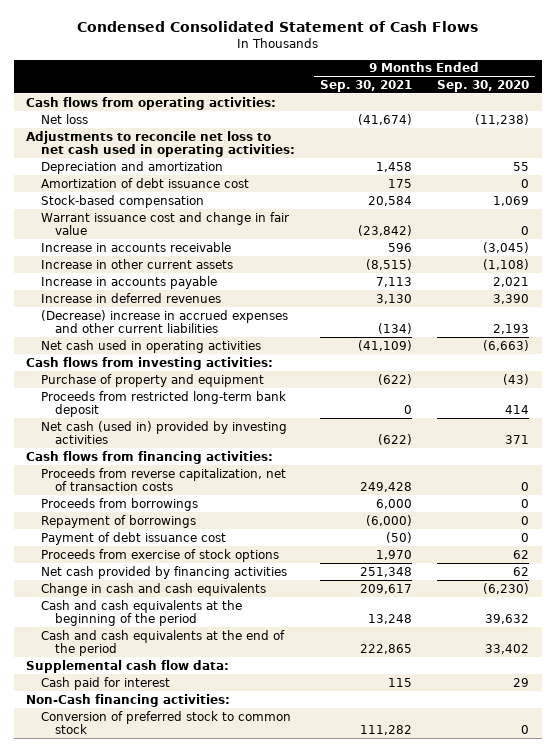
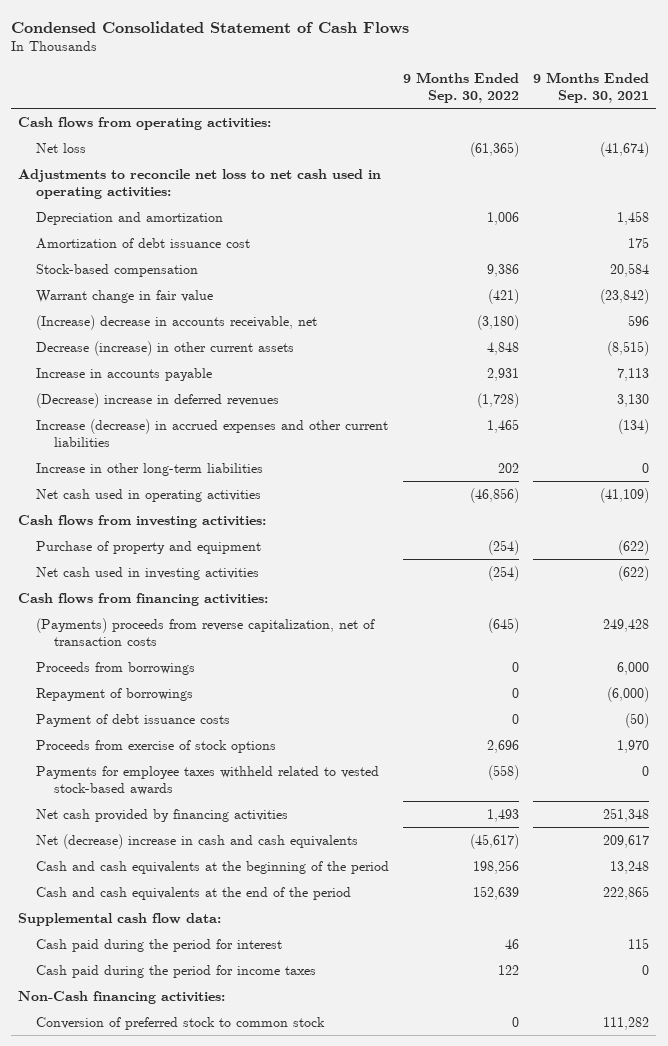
[436,79,529,92] Sep. 30, 2020 -> none
none -> [403,72,520,104] 9 Months Ended Sep. 30, 2022
[40,211,289,236] Warrant issuance cost and change in fair value -> [36,289,214,303] Warrant change in fair value
[40,241,231,252] Increase in accounts receivable -> [36,314,318,330] (Increase) decrease in accounts receivable, net
[40,258,233,269] Increase in other current assets -> [36,340,295,356] Decrease (increase) in other current assets
[40,292,221,303] Increase in deferred revenues -> [36,392,280,408] (Decrease) increase in deferred revenues
[40,309,288,334] (Decrease) increase in accrued expenses and other current liabilities -> [36,418,389,447] Increase (decrease) in accrued expenses and other current liabilities
none -> [36,462,264,476] Increase in other long-term liabilities
[40,390,286,418] Proceeds from restricted long-term bank deposit -> none
[40,420,287,445] Net cash (used in) provided by investing activities -> [36,566,260,580] Net cash used in investing activities
[40,467,286,492] Proceeds from reverse capitalization, net of transaction costs -> [36,617,376,646] (Payments) proceeds from reverse capitalization, net of transaction costs
[40,531,226,545] Payment of debt issuance cost -> [36,713,231,727] Payment of debt issuance costs
none -> [36,765,380,795] Payments for employee taxes withheld related to vested stock-based awards
[40,582,266,596] Change in cash and cash equivalents -> [36,833,359,849] Net (decrease) increase in cash and cash equivalents
[40,676,170,690] Cash paid for interest -> [36,938,283,952] Cash paid during the period for interest
none -> [36,964,317,978] Cash paid during the period for income taxes

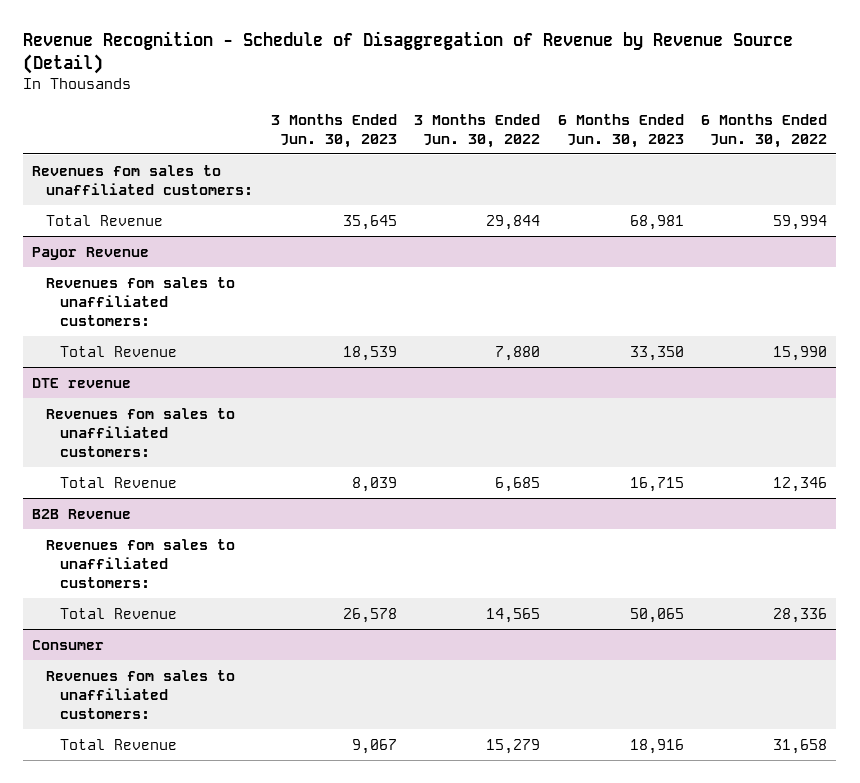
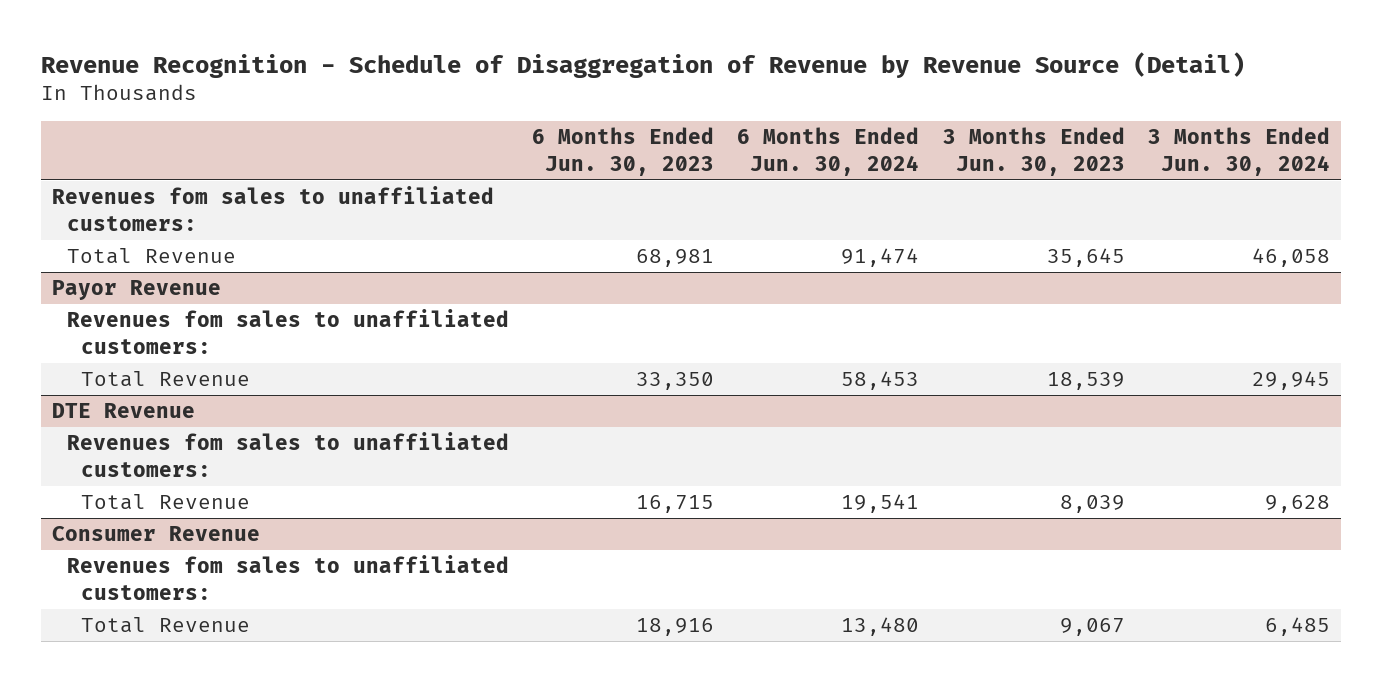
[414,113,541,148] 3 Months Ended Jun. 30, 2022 -> none
[701,113,828,148] 6 Months Ended Jun. 30, 2022 -> none
none -> [737,127,920,176] 6 Months Ended Jun. 30, 2024
none -> [1147,127,1330,176] 3 Months Ended Jun. 30, 2024
[32,377,132,388] DTE revenue -> [52,403,196,419] DTE Revenue
[32,508,132,519] B2B Revenue -> none
[46,538,236,588] Revenues fom sales to unaffiliated customers: -> none
[60,607,178,619] Total Revenue -> none
[32,639,105,650] Consumer -> [52,526,261,542] Consumer Revenue

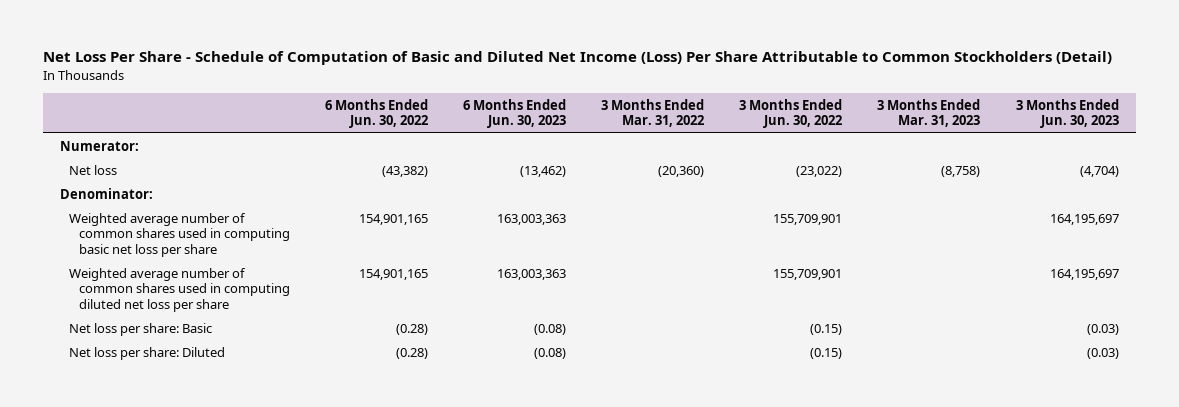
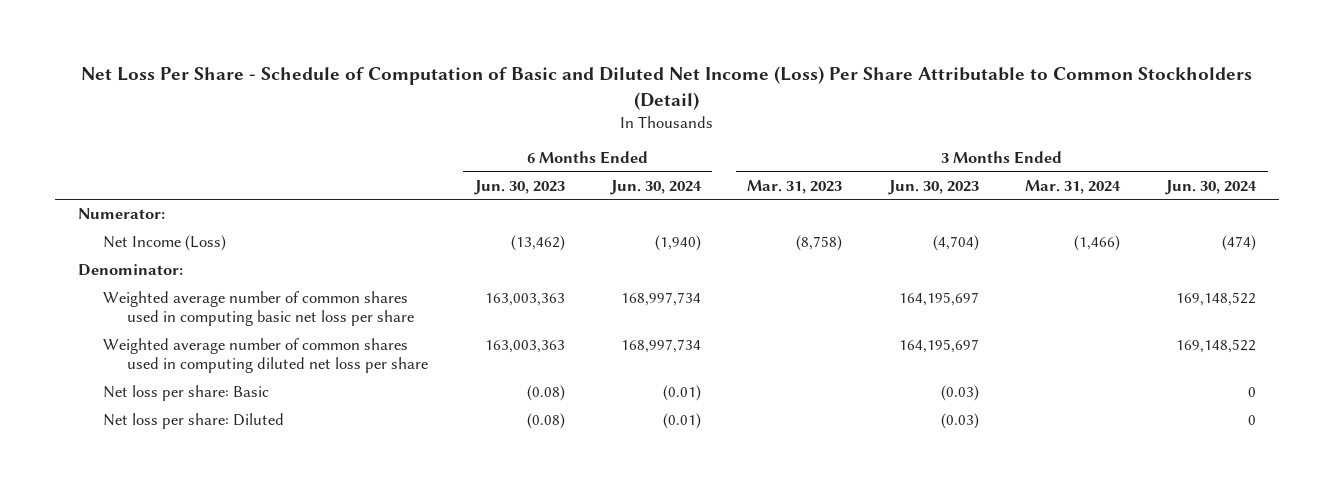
[324,98,428,129] 6 Months Ended Jun. 30, 2022 -> none
[601,98,705,128] 3 Months Ended Mar. 31, 2022 -> none
[739,98,843,129] 3 Months Ended Jun. 30, 2022 -> none
none -> [609,179,702,195] Jun. 30, 2024
none -> [1024,179,1121,194] Mar. 31, 2024
none -> [1165,179,1258,195] Jun. 30, 2024
[69,164,118,175] Net loss -> [102,235,226,252] Net Income (Loss)

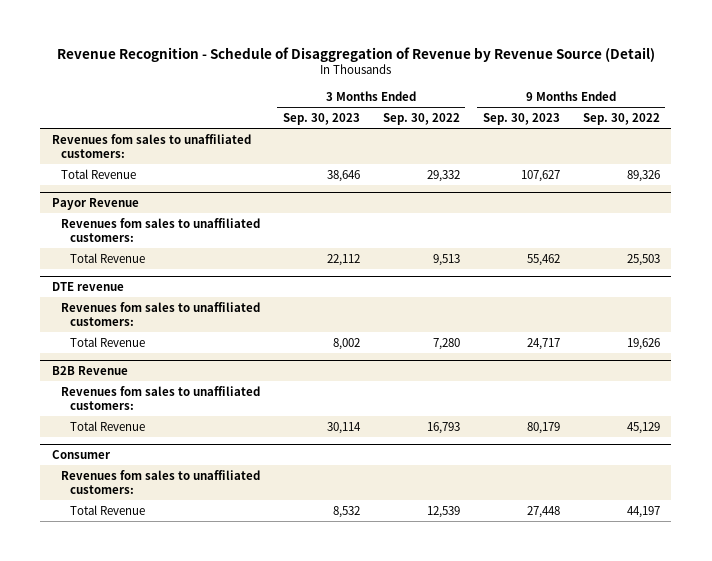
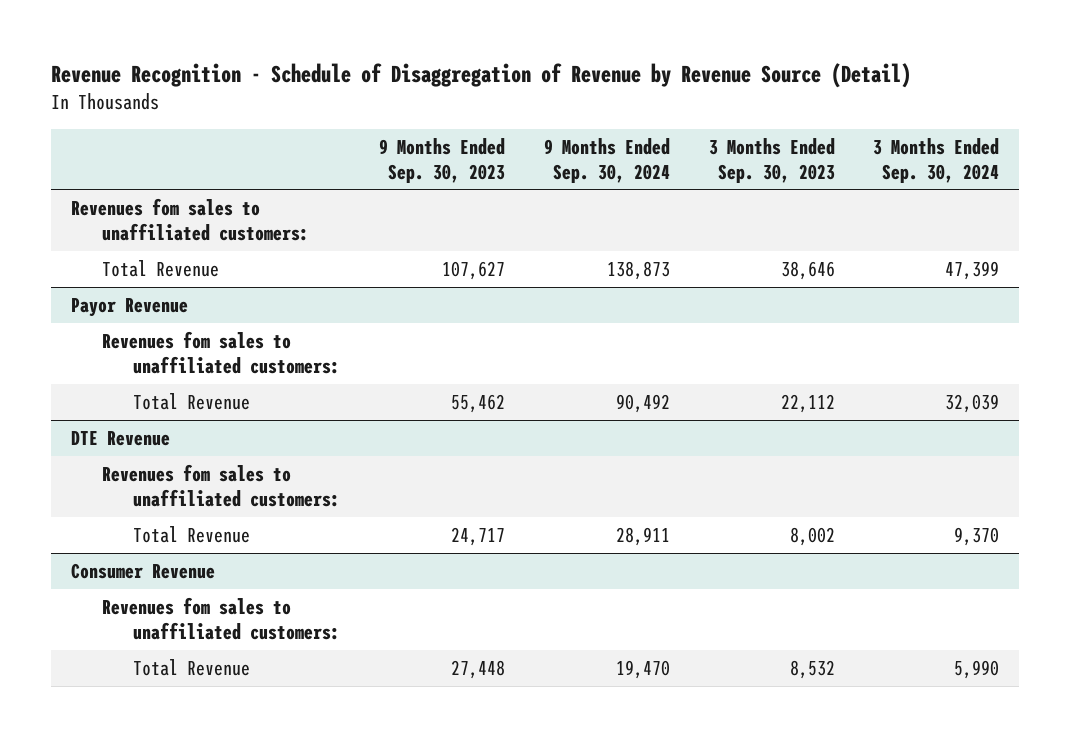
[382,112,460,125] Sep. 30, 2022 -> none
[582,112,660,125] Sep. 30, 2022 -> none
none -> [543,137,670,183] 9 Months Ended Sep. 30, 2024
none -> [873,137,1000,183] 3 Months Ended Sep. 30, 2024
[51,281,124,291] DTE revenue -> [70,430,170,446] DTE Revenue
[51,365,128,375] B2B Revenue -> none
[60,385,260,410] Revenues fom sales to unaffiliated customers: -> none
[69,420,145,431] Total Revenue -> none
[51,449,111,459] Consumer -> [70,562,215,579] Consumer Revenue

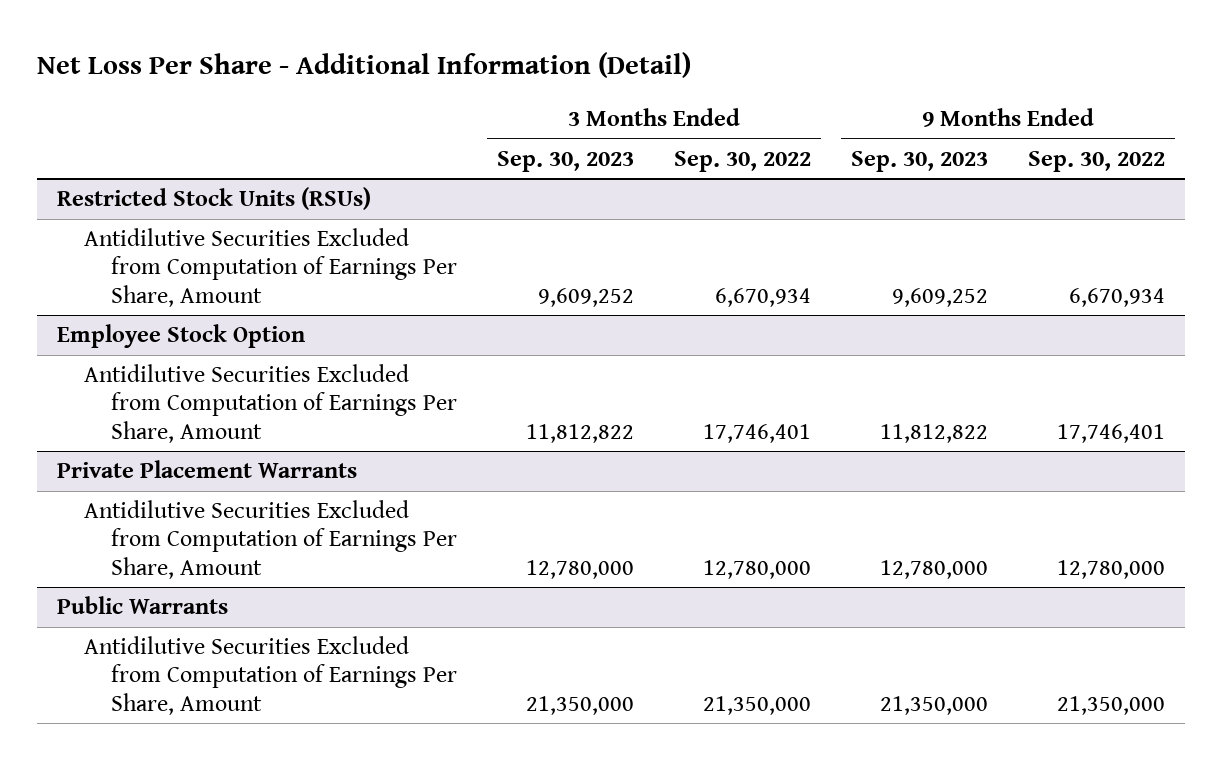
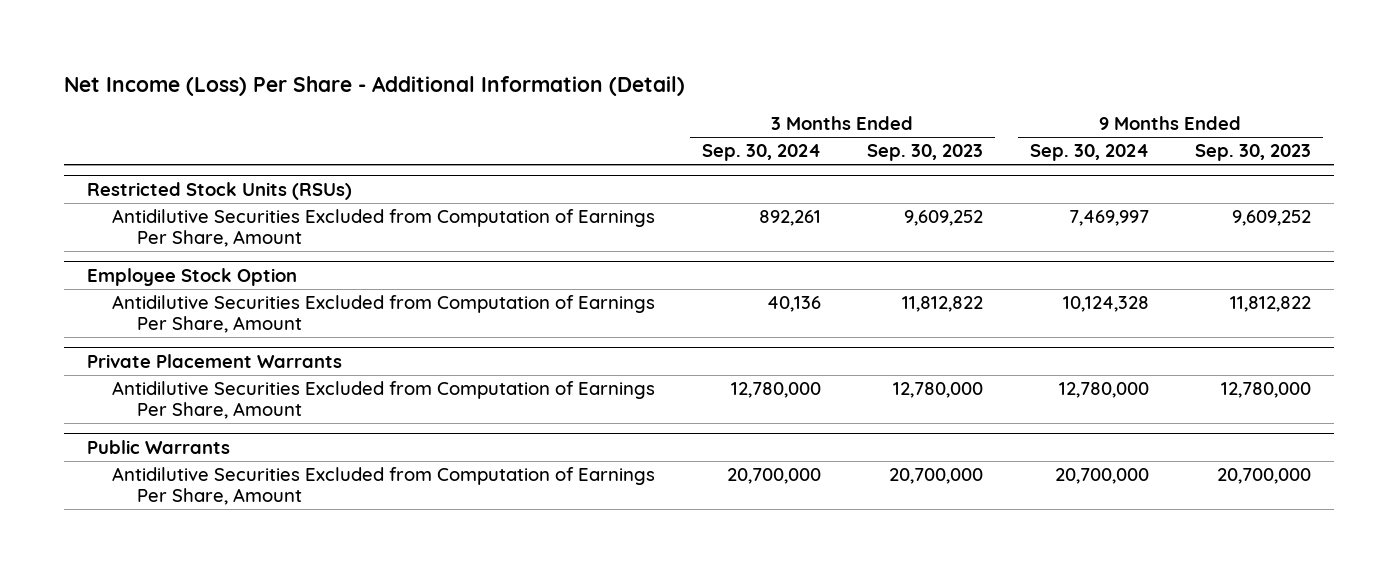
[37,52,692,79] Net Loss Per Share - Additional Information (Detail) -> [63,76,685,97] Net Income (Loss) Per Share - Additional Information (Detail)
[673,150,811,172] Sep. 30, 2022 -> none
[1027,150,1165,172] Sep. 30, 2022 -> none
none -> [701,144,821,162] Sep. 30, 2024
none -> [1029,144,1149,162] Sep. 30, 2024
[525,695,634,715] 21,350,000 -> [889,468,984,485] 20,700,000
[879,695,988,715] 21,350,000 -> [1217,468,1312,485] 20,700,000

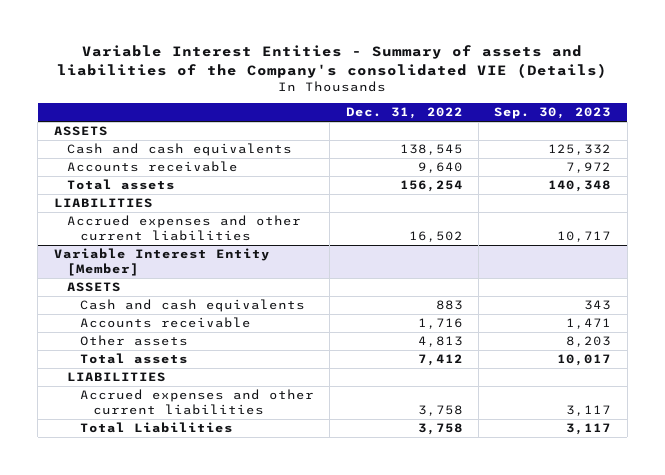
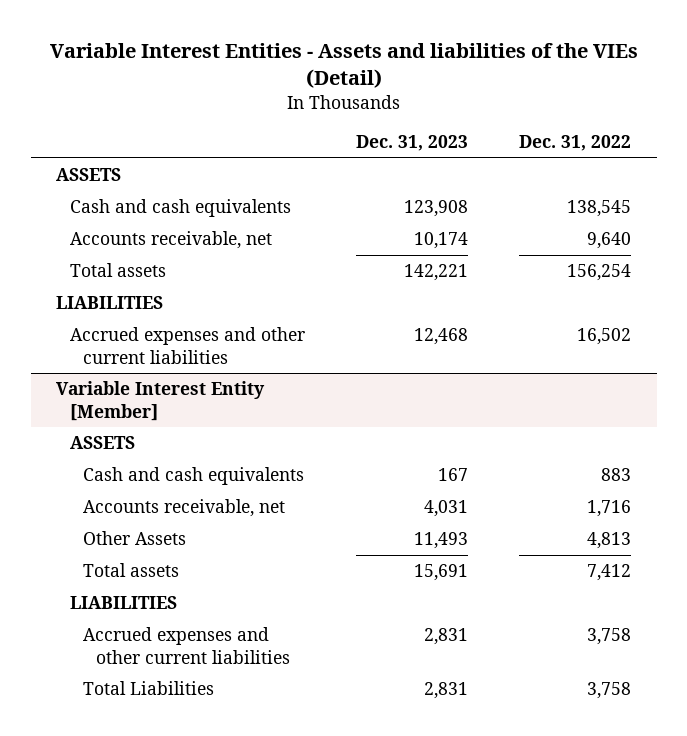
[57,45,608,78] Variable Interest Entities - Summary of assets and liabilities of the Company's consolidated VIE (Details) -> [49,42,638,89] Variable Interest Entities - Assets and liabilities of the VIEs (Detail)
[494,107,612,120] Sep. 30, 2023 -> none
none -> [355,135,468,152] Dec. 31, 2023
[66,161,238,173] Accounts receivable -> [69,231,272,250] Accounts receivable, net
[80,317,252,329] Accounts receivable -> [82,499,285,518] Accounts receivable, net
[80,335,189,347] Other assets -> [82,531,186,546] Other Assets

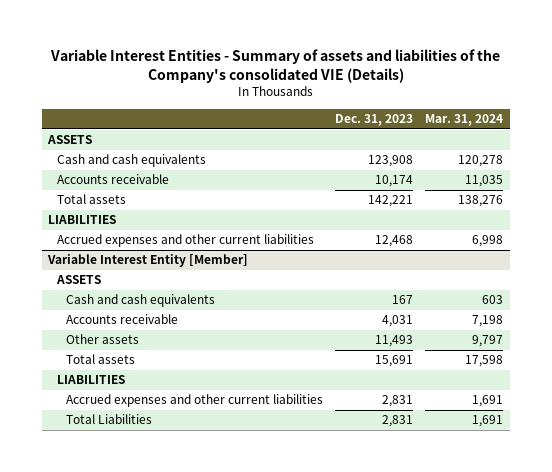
[49,42,638,89] Variable Interest Entities - Assets and liabilities of the VIEs (Detail) -> [49,49,500,83] Variable Interest Entities - Summary of assets and liabilities of the Company's consolidated VIE (Details)
[519,135,632,152] Dec. 31, 2022 -> none
none -> [425,114,504,127] Mar. 31, 2024
[69,231,272,250] Accounts receivable, net -> [56,174,169,185] Accounts receivable
[82,499,285,518] Accounts receivable, net -> [65,314,178,325] Accounts receivable
[82,531,186,546] Other Assets -> [65,334,139,345] Other assets

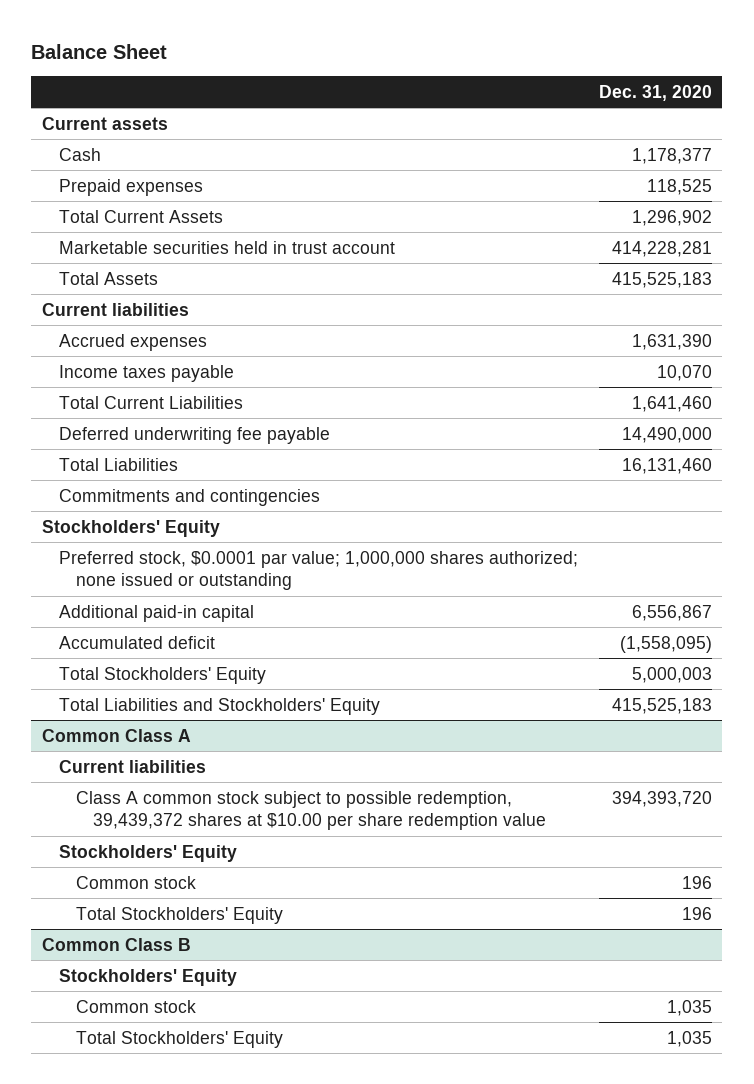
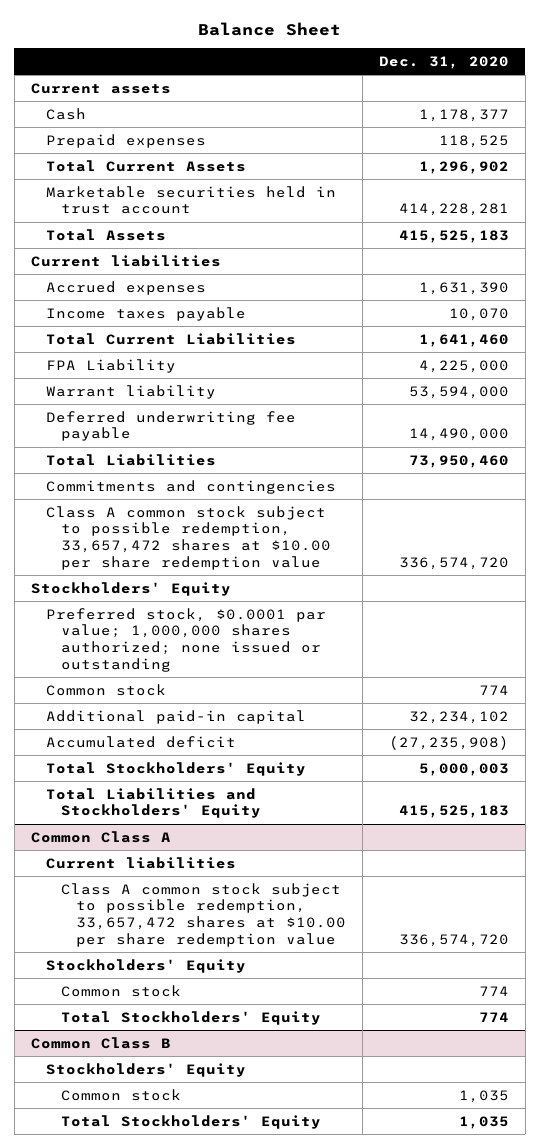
none -> [45,358,176,373] FPA Liability
none -> [45,384,216,399] Warrant liability
[621,457,712,474] 16,131,460 -> [408,454,509,468] 73,950,460
none -> [45,505,331,570] Class A common stock subject to possible redemption, 33,657,472 shares at $10.00 per share redemption value
none -> [45,683,166,696] Common stock
[631,604,712,621] 6,556,867 -> [408,710,509,724] 32,234,102
[619,635,712,653] (1,558,095) -> [388,735,509,750] (27,235,908)
[75,790,546,831] Class A common stock subject to possible redemption, 39,439,372 shares at $10.00 per share redemption value -> [60,882,347,947] Class A common stock subject to possible redemption, 33,657,472 shares at $10.00 per share redemption value
[611,790,712,807] 394,393,720 -> [398,933,509,947] 336,574,720
[681,875,712,889] 196 -> [478,985,509,996] 774
[681,906,712,920] 196 -> [478,1011,509,1022] 774

